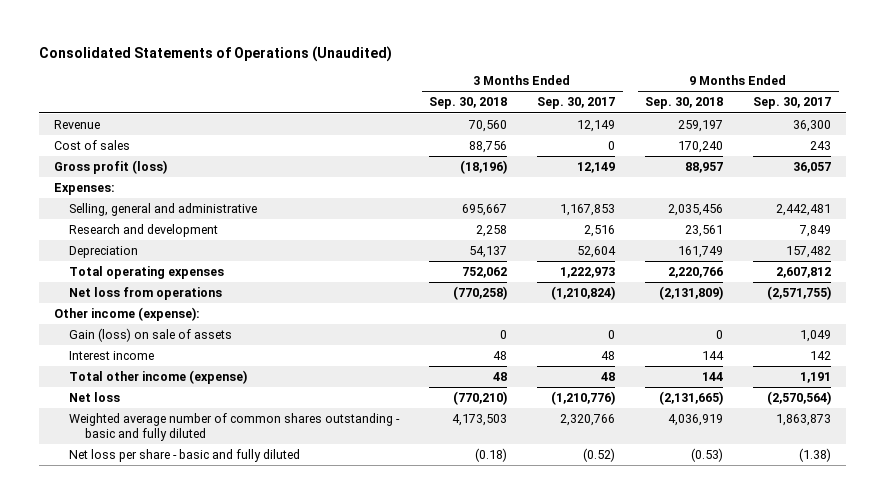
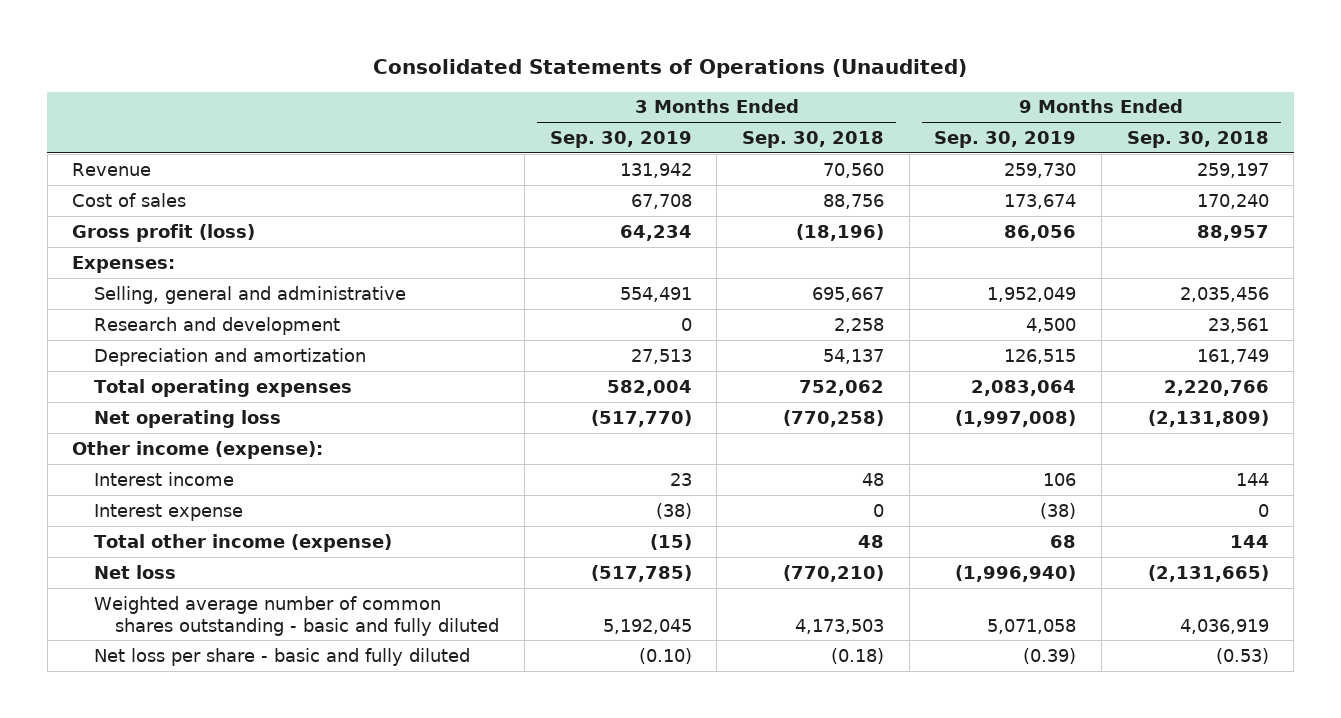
[537,97,616,110] Sep. 30, 2017 -> none
[753,97,832,110] Sep. 30, 2017 -> none
none -> [549,130,692,148] Sep. 30, 2019
none -> [934,130,1077,148] Sep. 30, 2019
[69,245,139,258] Depreciation -> [93,347,366,366] Depreciation and amortization
[69,286,223,300] Net loss from operations -> [93,409,281,428] Net operating loss
[69,327,233,342] Gain (loss) on sale of assets -> none
none -> [93,503,243,521] Interest expense

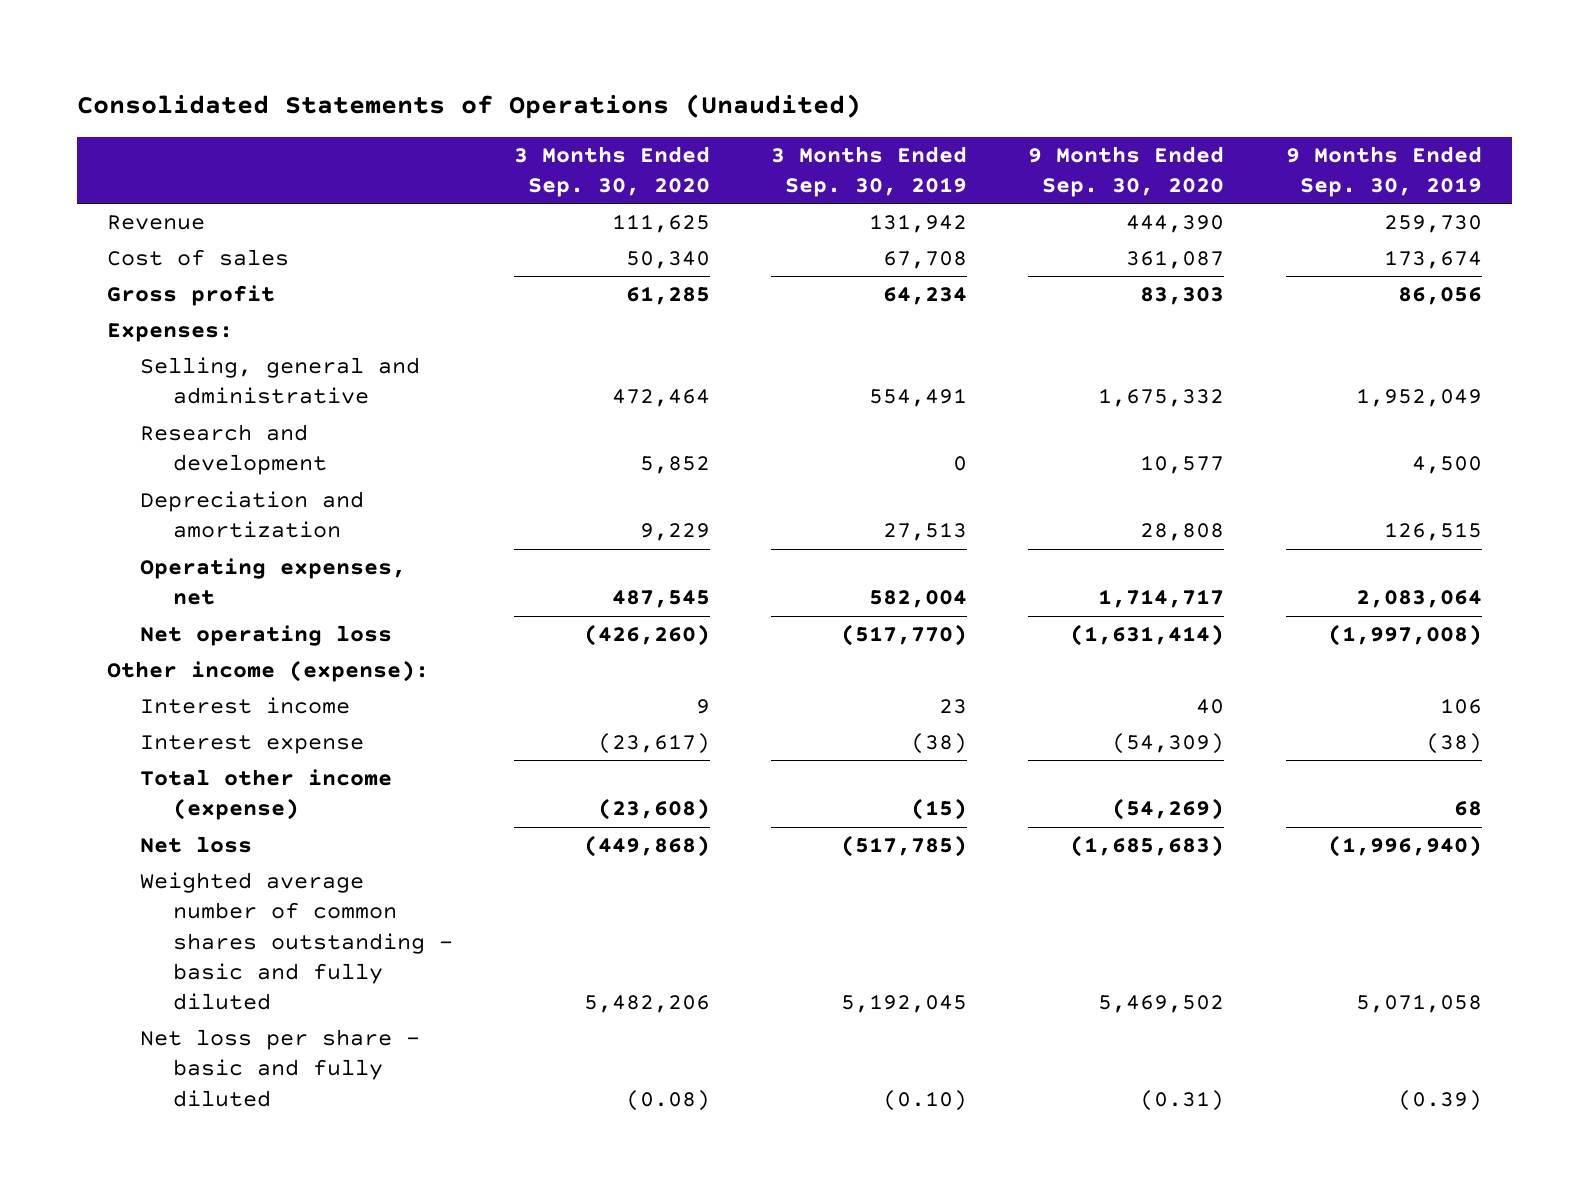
[741,130,884,148] Sep. 30, 2018 -> none
[1126,130,1269,148] Sep. 30, 2018 -> none
none -> [514,145,711,198] 3 Months Ended Sep. 30, 2020
none -> [1028,145,1225,198] 9 Months Ended Sep. 30, 2020
[72,223,256,242] Gross profit (loss) -> [107,285,276,307] Gross profit
[93,378,352,397] Total operating expenses -> [140,558,407,606] Operating expenses, net

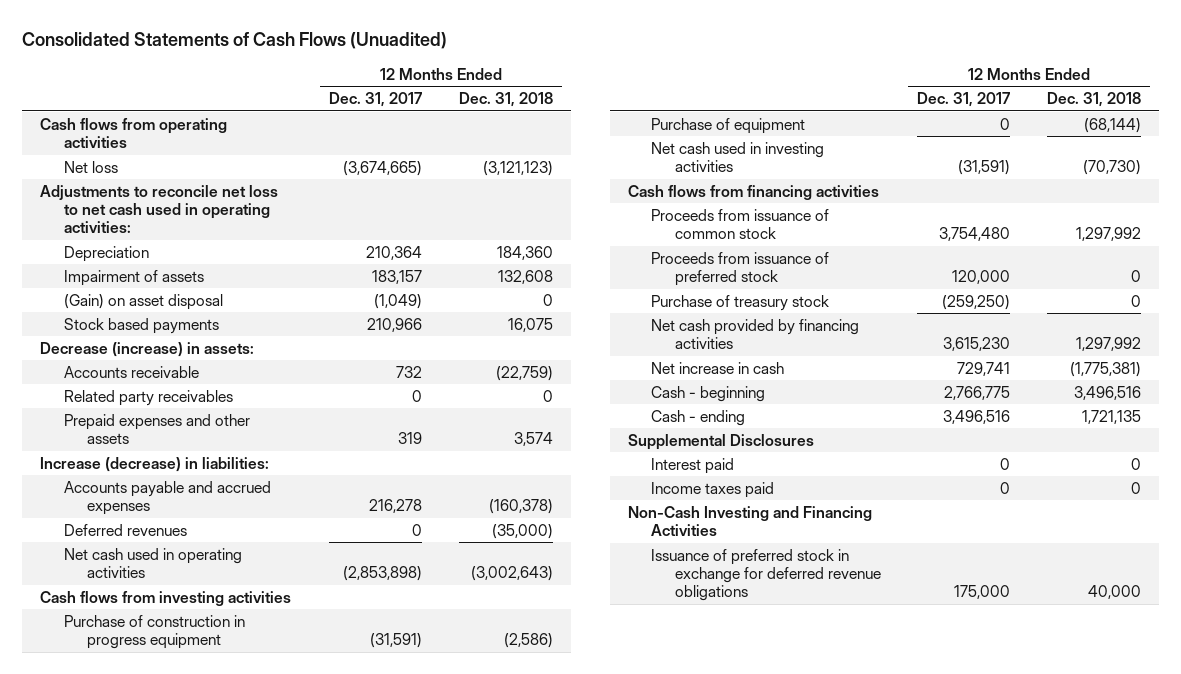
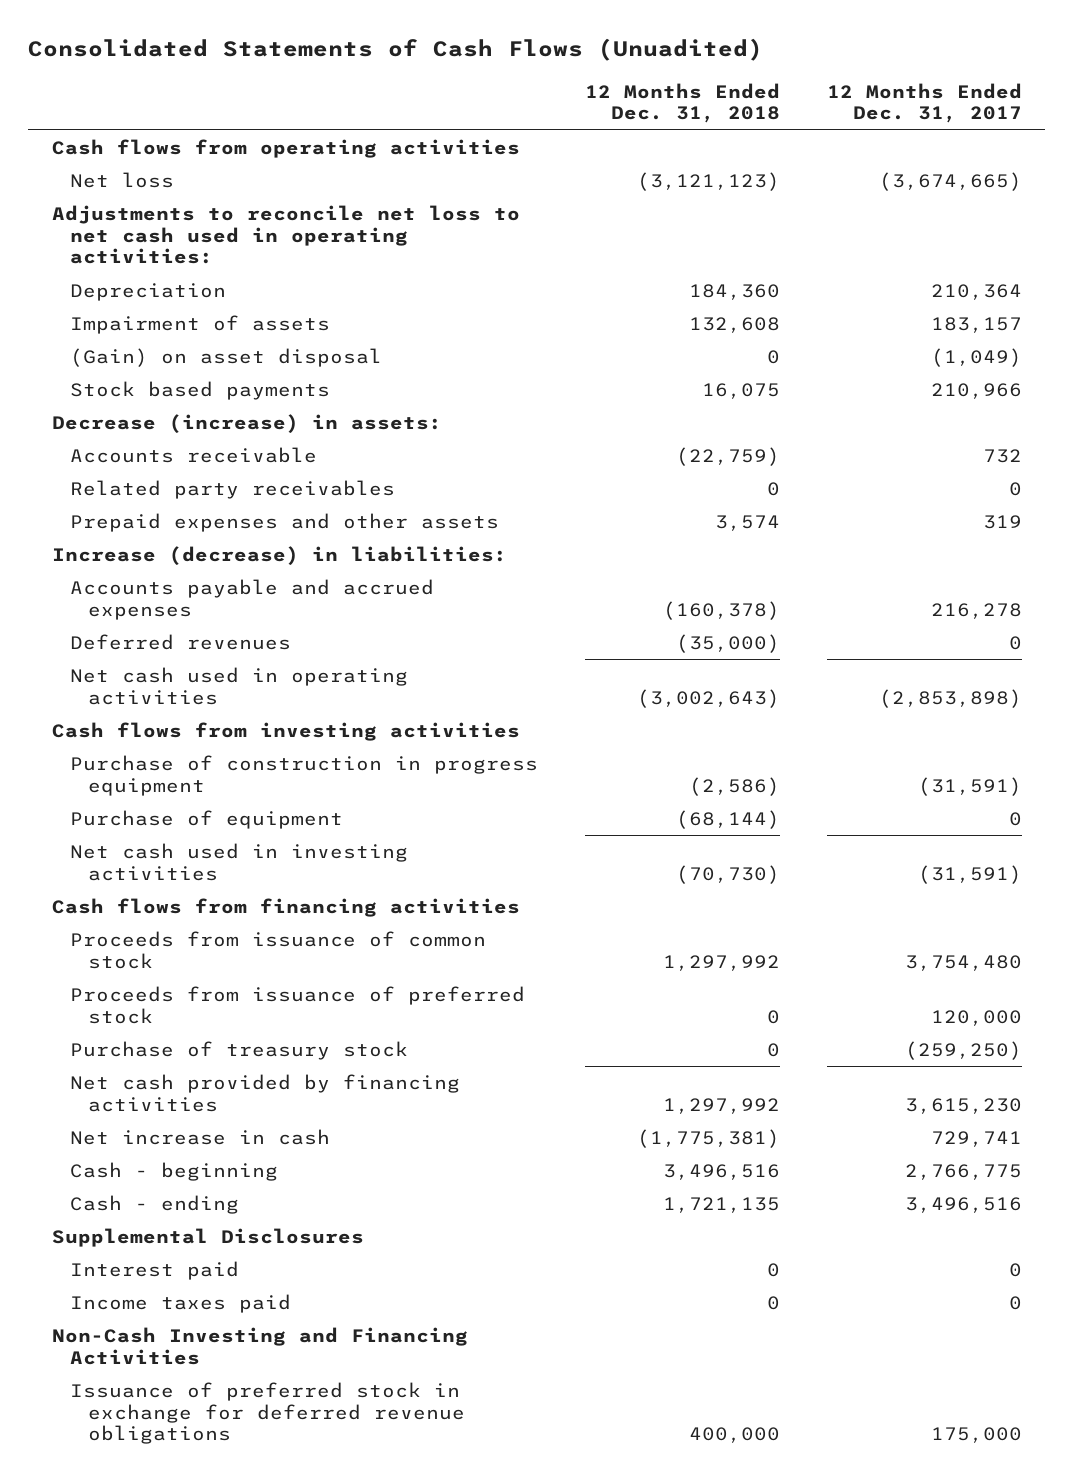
[1087,585,1141,600] 40,000 -> [688,1427,780,1444] 400,000

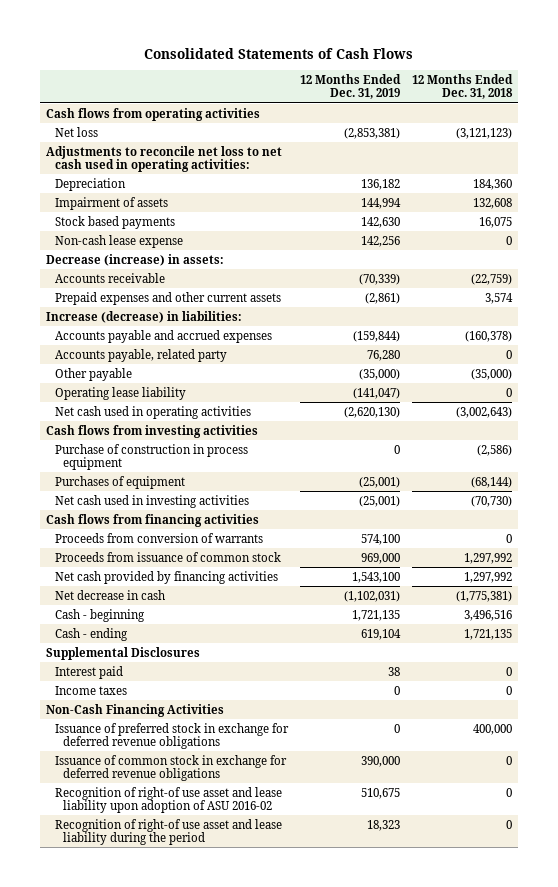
[28,38,764,62] Consolidated Statements of Cash Flows (Unuadited) -> [144,47,414,59] Consolidated Statements of Cash Flows
[826,82,1022,124] 12 Months Ended Dec. 31, 2017 -> none
none -> [299,73,401,100] 12 Months Ended Dec. 31, 2019
[69,348,382,368] (Gain) on asset disposal -> none
none -> [54,234,183,248] Non-cash lease expense
[69,480,395,500] Related party receivables -> none
[69,513,499,533] Prepaid expenses and other assets -> [54,291,281,305] Prepaid expenses and other current assets
[69,634,291,651] Deferred revenues -> none
none -> [54,348,227,362] Accounts payable, related party
none -> [54,367,132,381] Other payable
none -> [54,386,186,400] Operating lease liability
[69,755,538,796] Purchase of construction in progress equipment -> [54,443,248,471] Purchase of construction in process equipment
[69,810,343,830] Purchase of equipment -> [54,475,185,489] Purchases of equipment
none -> [54,532,263,543] Proceeds from conversion of warrants
[69,986,525,1024] Proceeds from issuance of preferred stock -> none
[69,1041,408,1061] Purchase of treasury stock -> none
[69,1129,330,1146] Net increase in cash -> [54,589,165,600] Net decrease in cash
[69,1294,291,1314] Income taxes paid -> [54,685,127,695] Income taxes
[51,1327,468,1365] Non-Cash Investing and Financing Activities -> [46,703,225,717] Non-Cash Financing Activities
none -> [54,754,287,782] Issuance of common stock in exchange for deferred revenue obligations
none -> [54,786,282,814] Recognition of right-of use asset and lease liability upon adoption of ASU 2016-02
none -> [54,818,282,846] Recognition of right-of use asset and lease liability during the period

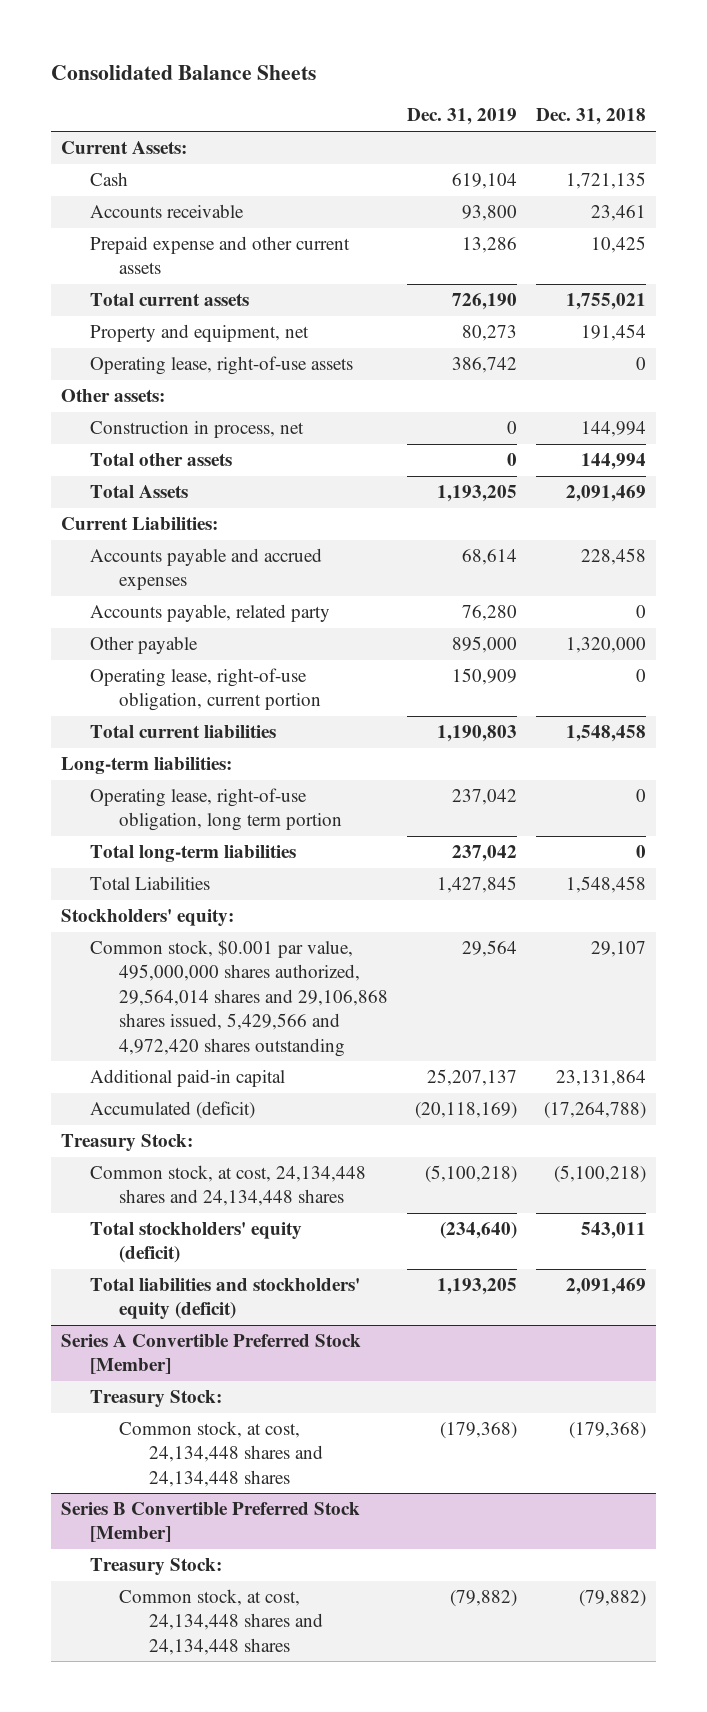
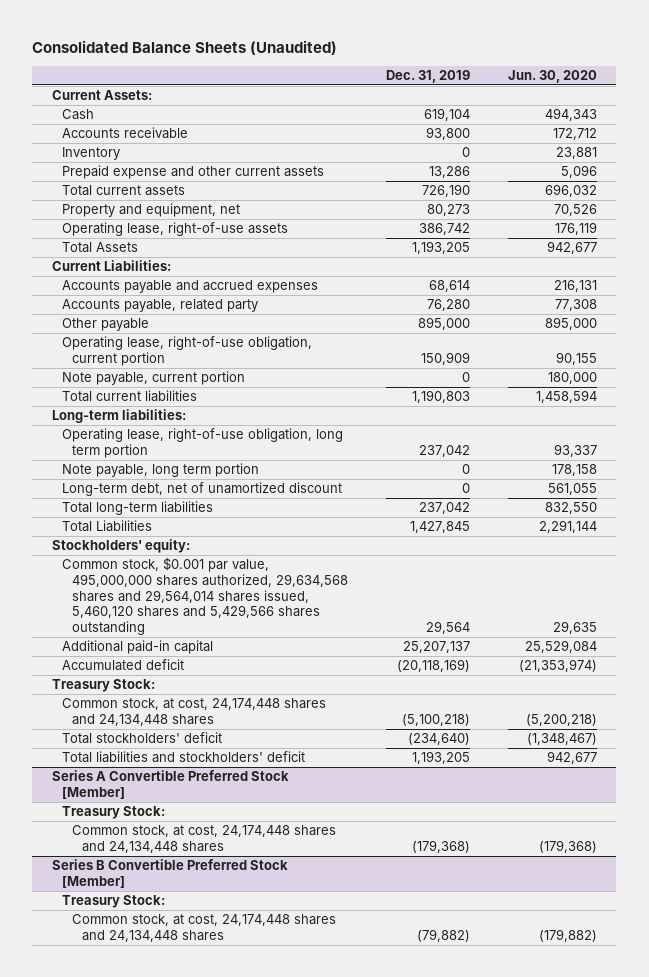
[51,65,317,81] Consolidated Balance Sheets -> [32,39,338,55] Consolidated Balance Sheets (Unaudited)
[536,108,647,126] Dec. 31, 2018 -> none
none -> [508,69,598,83] Jun. 30, 2020
none -> [61,147,120,161] Inventory
[60,389,165,403] Other assets: -> none
[90,421,305,439] Construction in process, net -> none
[90,453,233,467] Total other assets -> none
none -> [61,371,245,386] Note payable, current portion
none -> [61,463,259,478] Note payable, long term portion
none -> [61,482,342,497] Long-term debt, net of unamortized discount
[90,940,389,1057] Common stock, $0.001 par value, 495,000,000 shares authorized, 29,564,014 shares and 29,106,868 shares issued, 5,429,566 and 4,972,420 shares outstanding -> [61,557,348,636] Common stock, $0.001 par value, 495,000,000 shares authorized, 29,634,568 shares and 29,564,014 shares issued, 5,460,120 shares and 5,429,566 shares outstanding
[90,1101,256,1120] Accumulated (deficit) -> [61,659,184,672] Accumulated deficit
[90,1165,367,1207] Common stock, at cost, 24,134,448 shares and 24,134,448 shares -> [61,698,326,726] Common stock, at cost, 24,174,448 shares and 24,134,448 shares
[90,1222,303,1264] Total stockholders' equity (deficit) -> [61,732,222,745] Total stockholders' deficit
[90,1278,361,1320] Total liabilities and stockholders' equity (deficit) -> [61,751,305,764] Total liabilities and stockholders' deficit
[119,1421,323,1487] Common stock, at cost, 24,134,448 shares and 24,134,448 shares -> [71,825,336,853] Common stock, at cost, 24,174,448 shares and 24,134,448 shares
[119,1589,323,1655] Common stock, at cost, 24,134,448 shares and 24,134,448 shares -> [71,914,336,942] Common stock, at cost, 24,174,448 shares and 24,134,448 shares

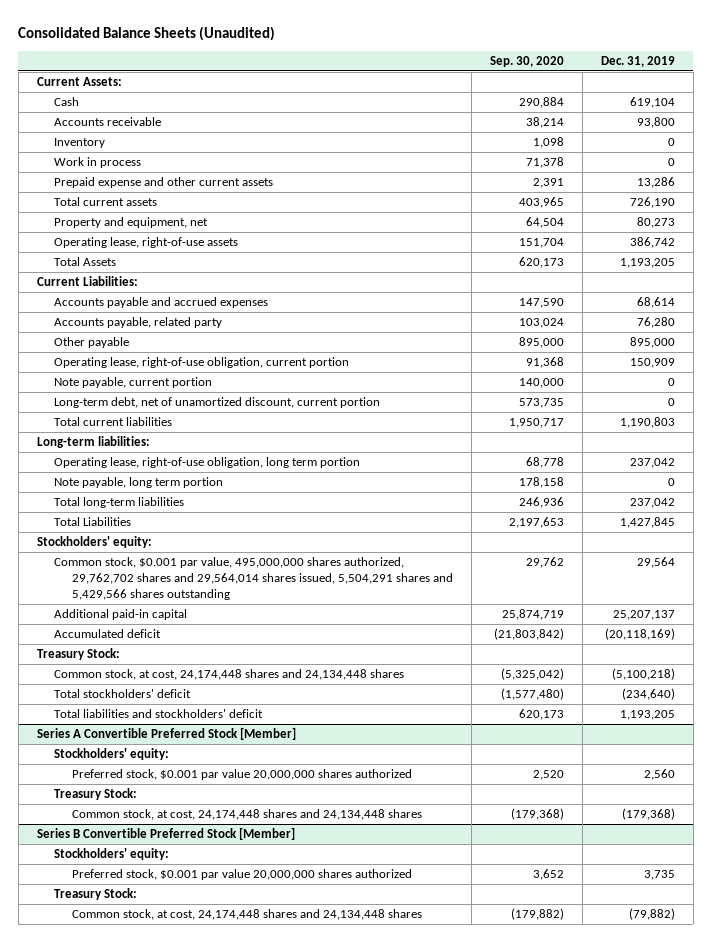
[508,69,598,83] Jun. 30, 2020 -> none
none -> [489,55,564,67] Sep. 30, 2020
none -> [54,157,142,169] Work in process
none -> [54,397,381,409] Long-term debt, net of unamortized discount, current portion
[61,482,342,497] Long-term debt, net of unamortized discount -> none
[61,557,348,636] Common stock, $0.001 par value, 495,000,000 shares authorized, 29,634,568 shares and 29,564,014 shares issued, 5,460,120 shares and 5,429,566 shares outstanding -> [54,557,453,601] Common stock, $0.001 par value, 495,000,000 shares authorized, 29,762,702 shares and 29,564,014 shares issued, 5,504,291 shares and 5,429,566 shares outstanding
none -> [54,748,170,761] Stockholders' equity:
none -> [71,769,412,781] Preferred stock, $0.001 par value 20,000,000 shares authorized
none -> [54,848,170,861] Stockholders' equity:
none -> [71,869,412,881] Preferred stock, $0.001 par value 20,000,000 shares authorized

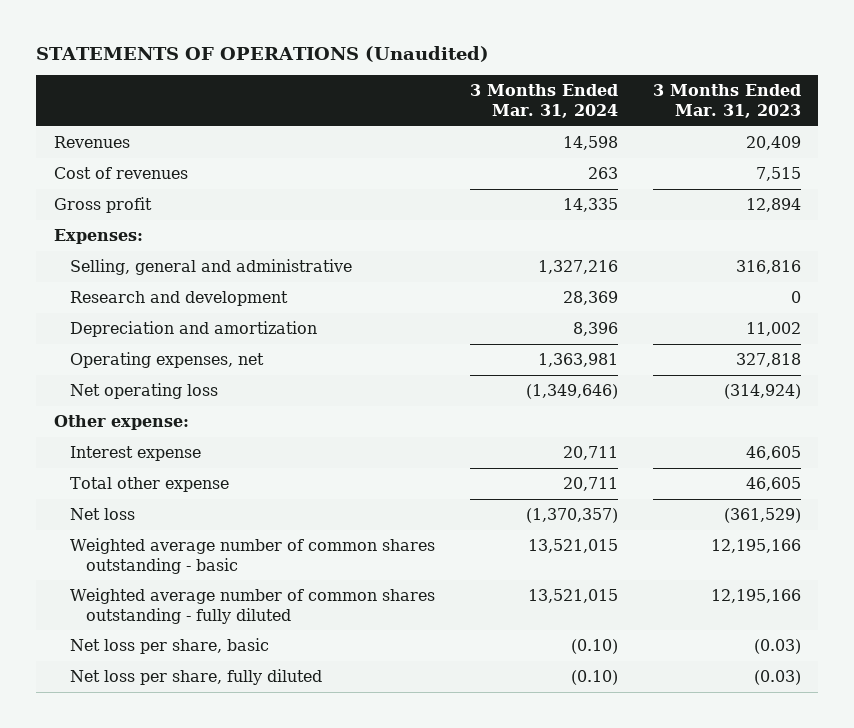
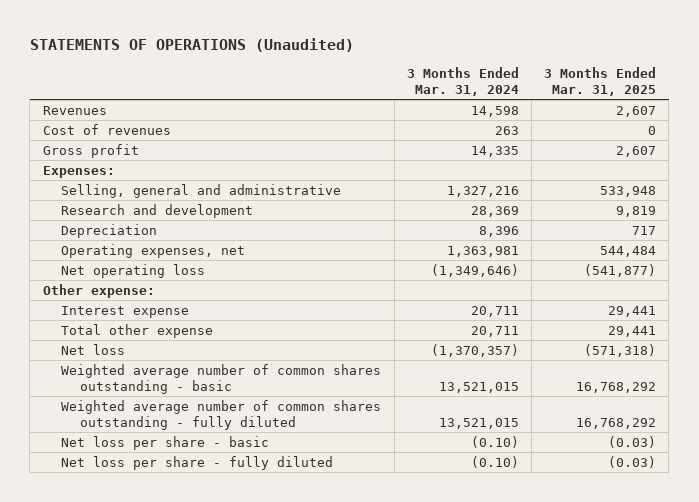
[652,84,801,119] 3 Months Ended Mar. 31, 2023 -> none
none -> [544,66,657,97] 3 Months Ended Mar. 31, 2025
[69,320,317,337] Depreciation and amortization -> [61,223,158,238] Depreciation
[69,637,269,654] Net loss per share, basic -> [61,435,270,450] Net loss per share - basic
[69,668,322,685] Net loss per share, fully diluted -> [61,455,334,470] Net loss per share - fully diluted

